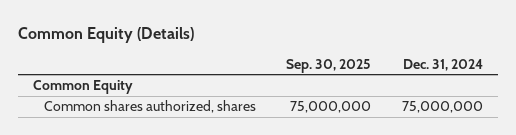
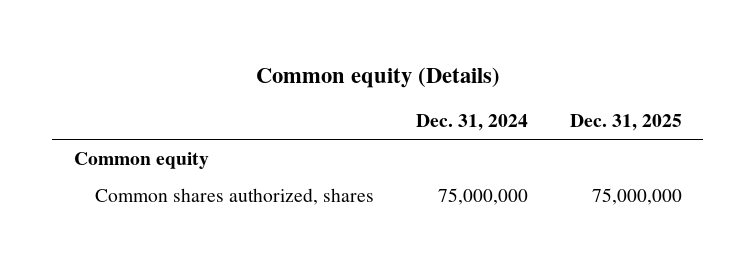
[17,27,194,44] Common Equity (Details) -> [255,66,500,88] Common equity (Details)
[286,58,372,73] Sep. 30, 2025 -> none
none -> [570,113,683,131] Dec. 31, 2025
[32,80,133,95] Common Equity -> [73,152,209,170] Common equity

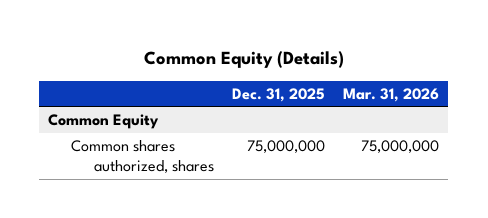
[255,66,500,88] Common equity (Details) -> [143,51,344,69] Common Equity (Details)
[415,113,528,131] Dec. 31, 2024 -> none
none -> [343,87,440,102] Mar. 31, 2026
[73,152,209,170] Common equity -> [48,114,160,130] Common Equity

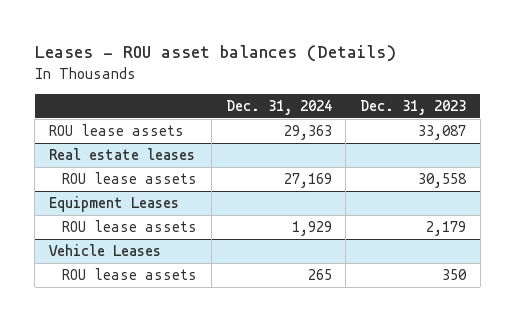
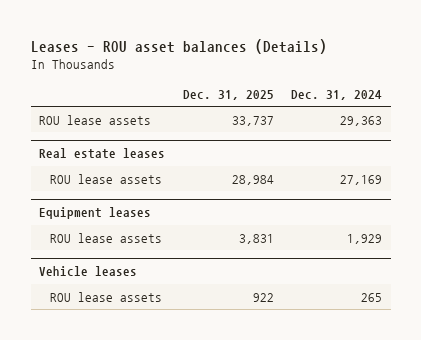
[359,100,466,116] Dec. 31, 2023 -> none
none -> [182,89,274,100] Dec. 31, 2025
[49,196,180,213] Equipment Leases -> [39,207,152,220] Equipment leases
[49,244,162,257] Vehicle Leases -> [39,266,138,277] Vehicle leases

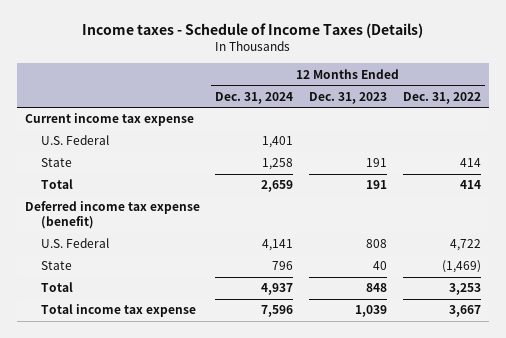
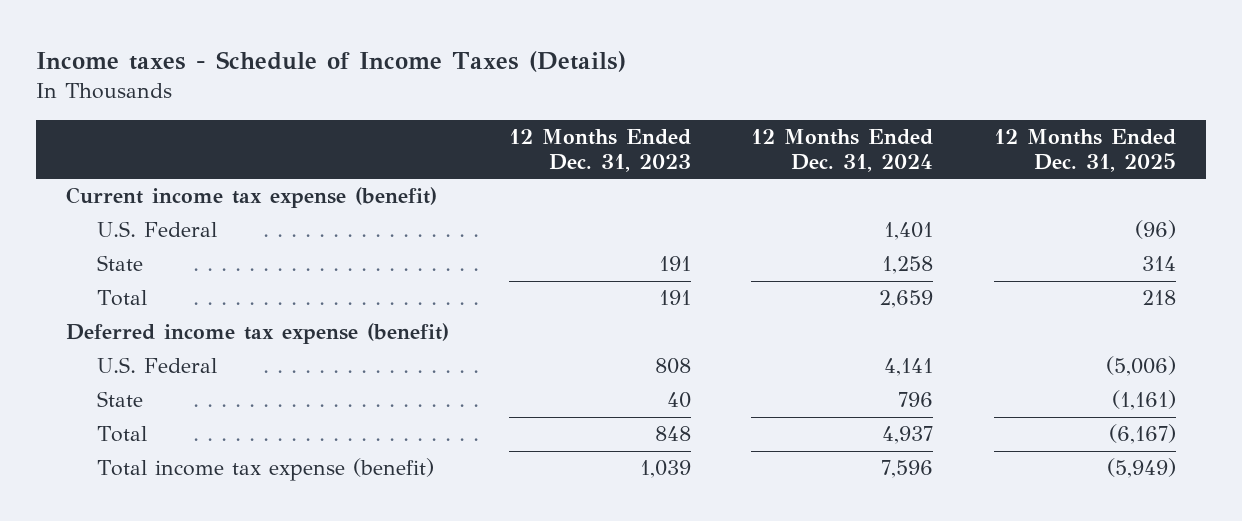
[403,91,482,104] Dec. 31, 2022 -> none
none -> [993,128,1176,172] 12 Months Ended Dec. 31, 2025
[24,113,194,127] Current income tax expense -> [65,187,437,209] Current income tax expense (benefit)
[40,304,196,318] Total income tax expense -> [97,458,435,482] Total income tax expense (benefit)

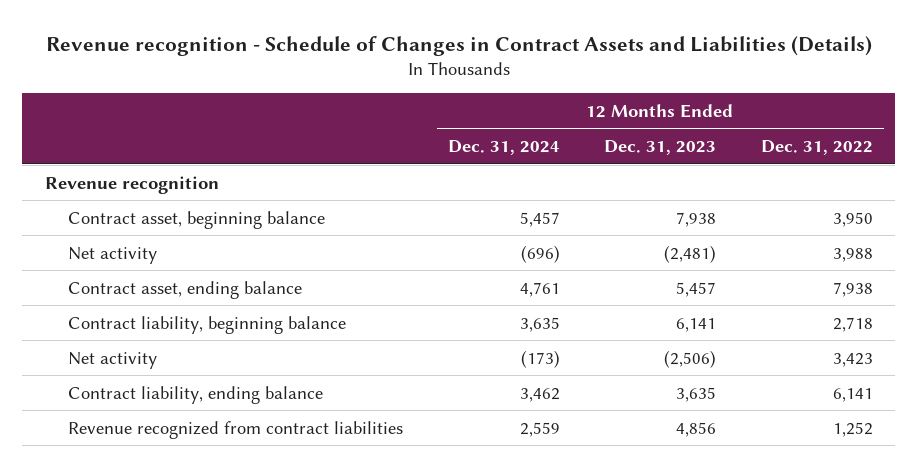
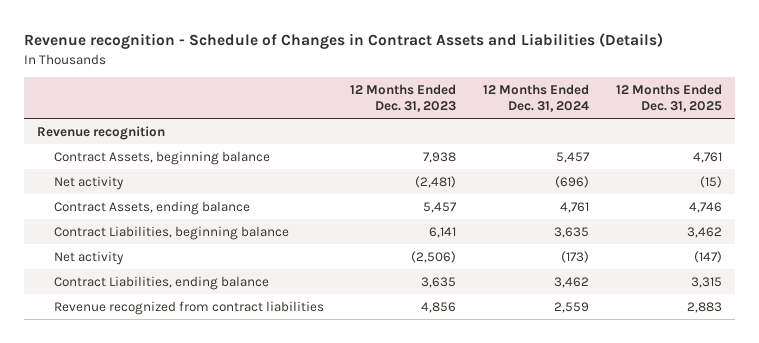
[760,140,873,156] Dec. 31, 2022 -> none
none -> [615,84,722,113] 12 Months Ended Dec. 31, 2025
[68,210,326,229] Contract asset, beginning balance -> [53,150,270,165] Contract Assets, beginning balance
[68,280,303,299] Contract asset, ending balance -> [53,200,250,215] Contract Assets, ending balance
[68,315,347,334] Contract liability, beginning balance -> [53,225,289,240] Contract Liabilities, beginning balance
[68,385,324,404] Contract liability, ending balance -> [53,275,269,290] Contract Liabilities, ending balance

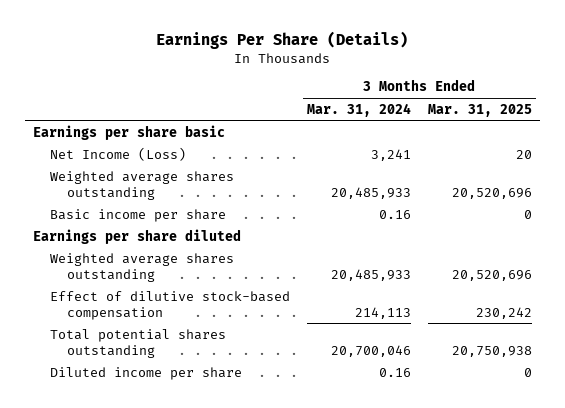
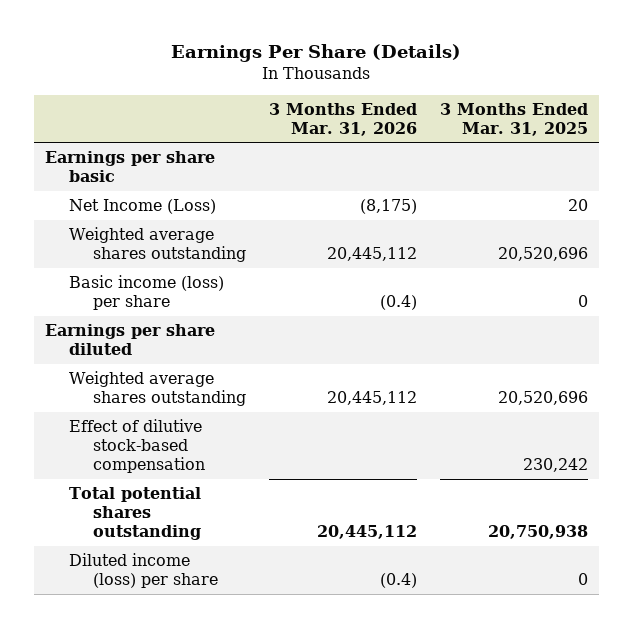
[306,102,411,117] Mar. 31, 2024 -> none
none -> [268,102,417,136] 3 Months Ended Mar. 31, 2026
[50,208,227,222] Basic income per share -> [68,275,224,311] Basic income (loss) per share
[50,366,243,380] Diluted income per share -> [68,553,219,589] Diluted income (loss) per share

